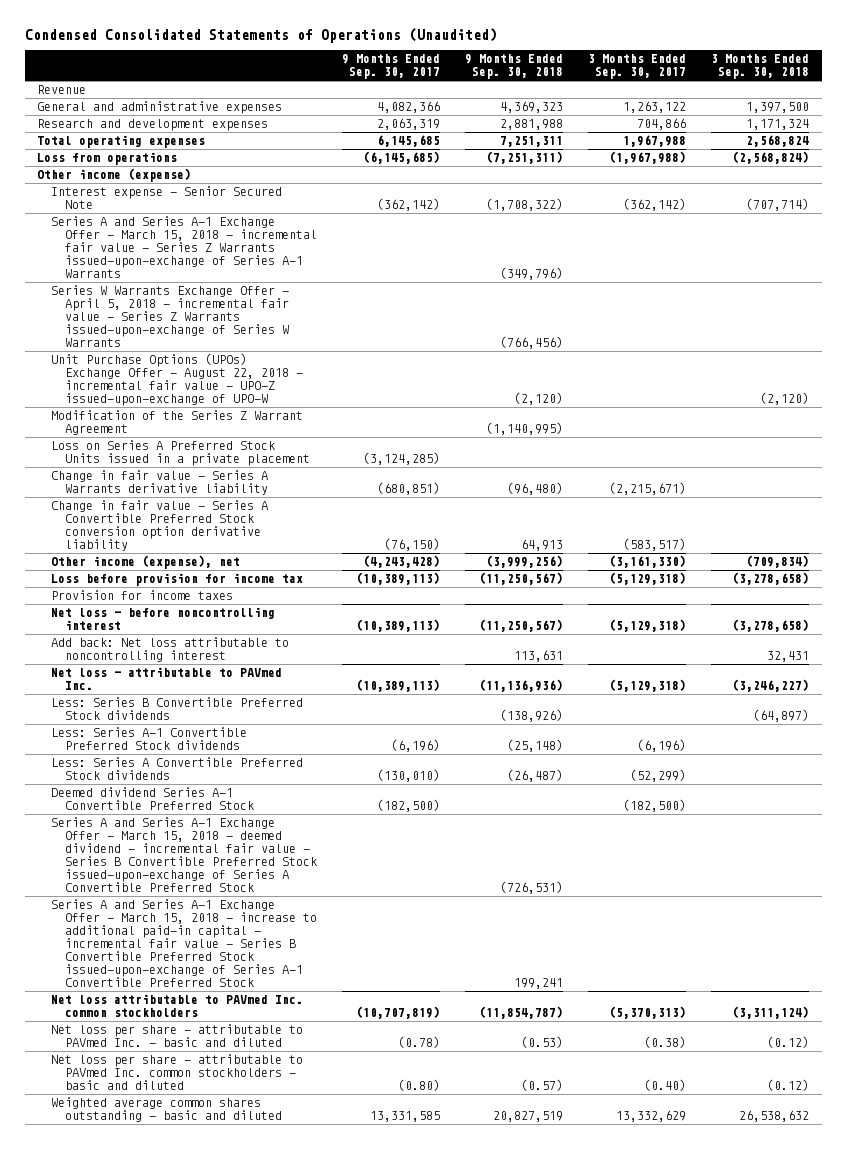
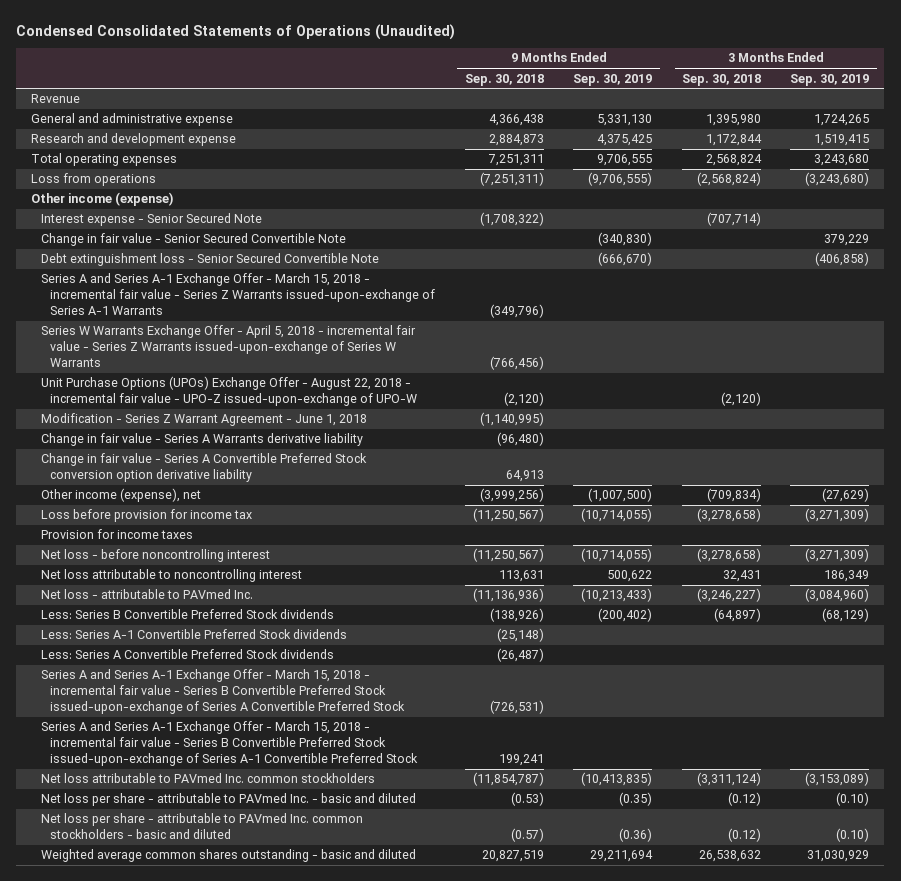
[341,54,440,80] 9 Months Ended Sep. 30, 2017 -> none
[588,54,687,80] 3 Months Ended Sep. 30, 2017 -> none
none -> [573,73,653,86] Sep. 30, 2019
none -> [790,73,870,86] Sep. 30, 2019
[37,101,283,115] General and administrative expenses -> [31,113,234,127] General and administrative expense
[500,101,564,114] 4,369,323 -> [488,114,544,127] 4,366,438
[746,102,810,114] 1,397,500 -> [705,114,761,127] 1,395,980
[37,119,269,132] Research and development expenses -> [31,133,237,147] Research and development expense
[500,119,564,131] 2,881,988 -> [488,134,544,147] 2,884,873
[746,119,810,131] 1,171,324 -> [705,134,762,147] 1,172,844
none -> [40,233,346,247] Change in fair value - Senior Secured Convertible Note
none -> [40,253,379,267] Debt extinguishment loss - Senior Secured Convertible Note
[50,440,310,467] Loss on Series A Preferred Stock Units issued in a private placement -> none
[50,410,303,436] Modification of the Series Z Warrant Agreement -> [40,413,367,427] Modification - Series Z Warrant Agreement - June 1, 2018
[50,637,289,663] Add back: Net loss attributable to noncontrolling interest -> [40,569,302,583] Net loss attributable to noncontrolling interest
[50,787,254,811] Deemed dividend Series A-1 Convertible Preferred Stock -> none
[50,817,317,893] Series A and Series A-1 Exchange Offer - March 15, 2018 - deemed dividend - incremental fair value - Series B Convertible Preferred Stock issued-upon-exchange of Series A Convertible Preferred Stock -> [40,669,406,715] Series A and Series A-1 Exchange Offer - March 15, 2018 - incremental fair value - Series B Convertible Preferred Stock issued-upon-exchange of Series A Convertible Preferred Stock
[50,899,317,988] Series A and Series A-1 Exchange Offer - March 15, 2018 - increase to additional paid-in capital - incremental fair value - Series B Convertible Preferred Stock issued-upon-exchange of Series A-1 Convertible Preferred Stock -> [40,721,419,767] Series A and Series A-1 Exchange Offer - March 15, 2018 - incremental fair value - Series B Convertible Preferred Stock issued-upon-exchange of Series A-1 Convertible Preferred Stock

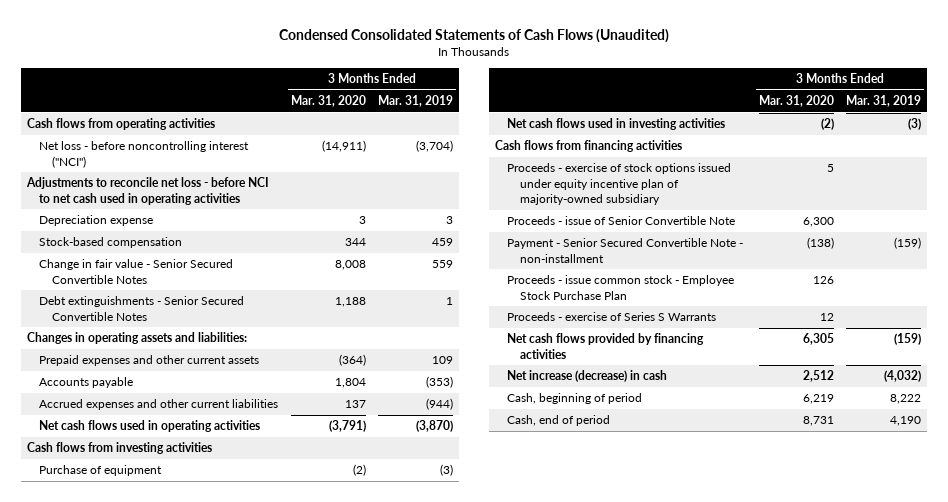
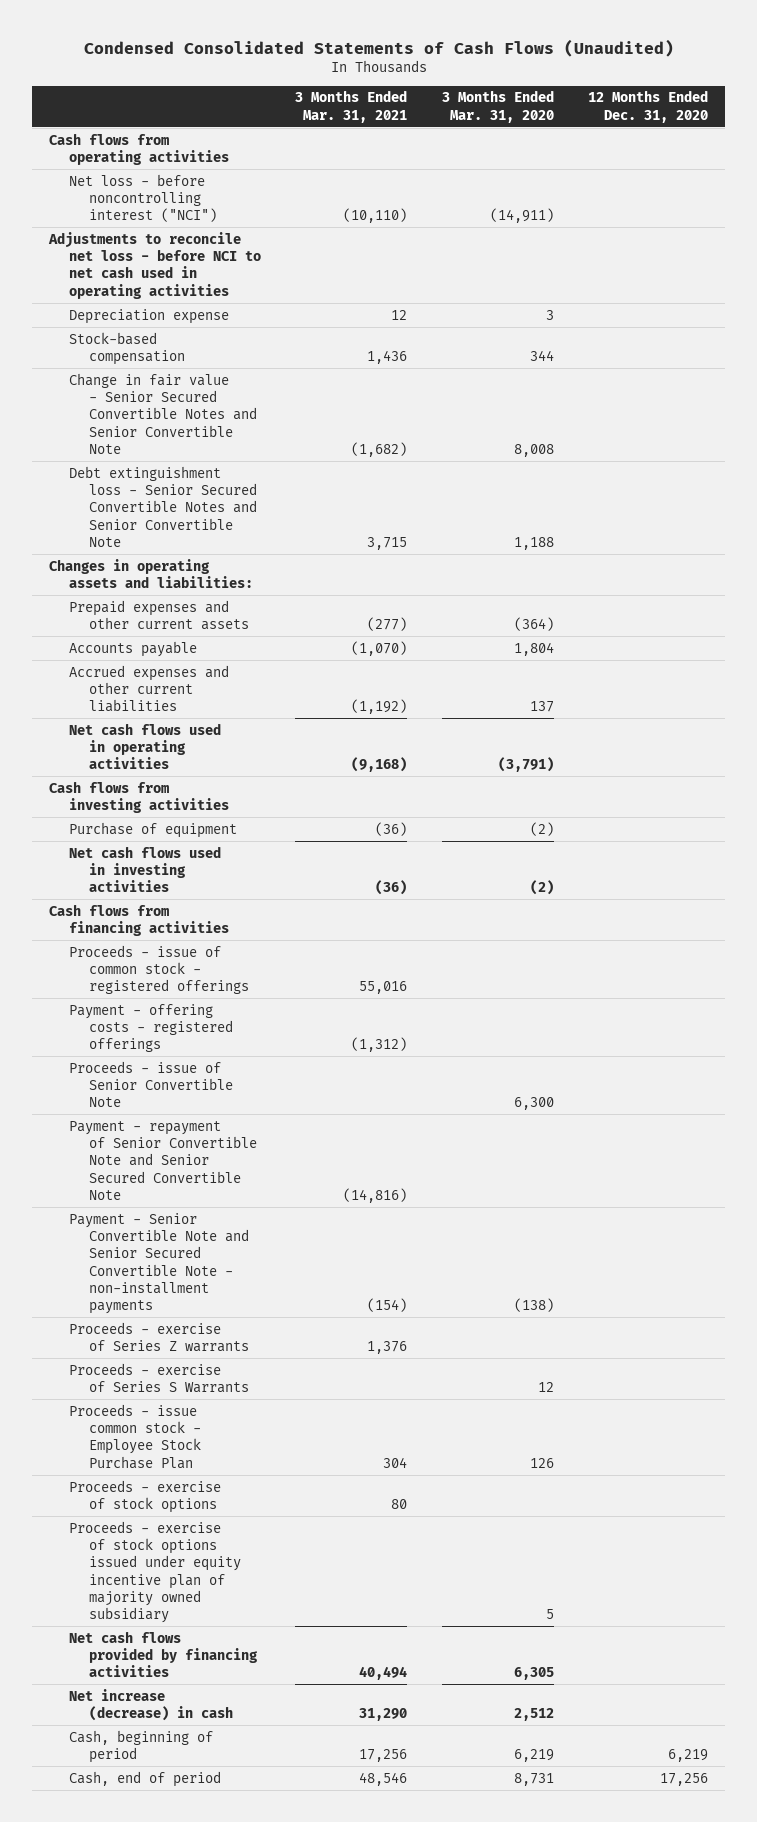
[377,95,453,108] Mar. 31, 2019 -> none
none -> [295,90,408,123] 3 Months Ended Mar. 31, 2021
none -> [587,90,708,123] 12 Months Ended Dec. 31, 2020
[39,259,234,284] Change in fair value - Senior Secured Convertible Notes -> [69,372,257,454] Change in fair value - Senior Secured Convertible Notes and Senior Convertible Note
[39,296,245,321] Debt extinguishments - Senior Secured Convertible Notes -> [69,465,257,547] Debt extinguishment loss - Senior Secured Convertible Notes and Senior Convertible Note
[507,163,732,206] Proceeds - exercise of stock options issued under equity incentive plan of majority-owned subsidiary -> none
none -> [69,944,249,995] Proceeds - issue of common stock - registered offerings
none -> [69,1003,233,1053] Payment - offering costs - registered offerings
none -> [69,1120,257,1200] Payment - repayment of Senior Convertible Note and Senior Secured Convertible Note
[507,238,744,263] Payment - Senior Secured Convertible Note - non-installment -> [69,1212,249,1315] Payment - Senior Convertible Note and Senior Secured Convertible Note - non-installment payments
none -> [69,1321,249,1352] Proceeds - exercise of Series Z warrants
[507,275,735,300] Proceeds - issue common stock - Employee Stock Purchase Plan -> [69,1403,201,1469] Proceeds - issue common stock - Employee Stock Purchase Plan
none -> [69,1479,222,1513] Proceeds - exercise of stock options
none -> [69,1520,241,1624] Proceeds - exercise of stock options issued under equity incentive plan of majority owned subsidiary

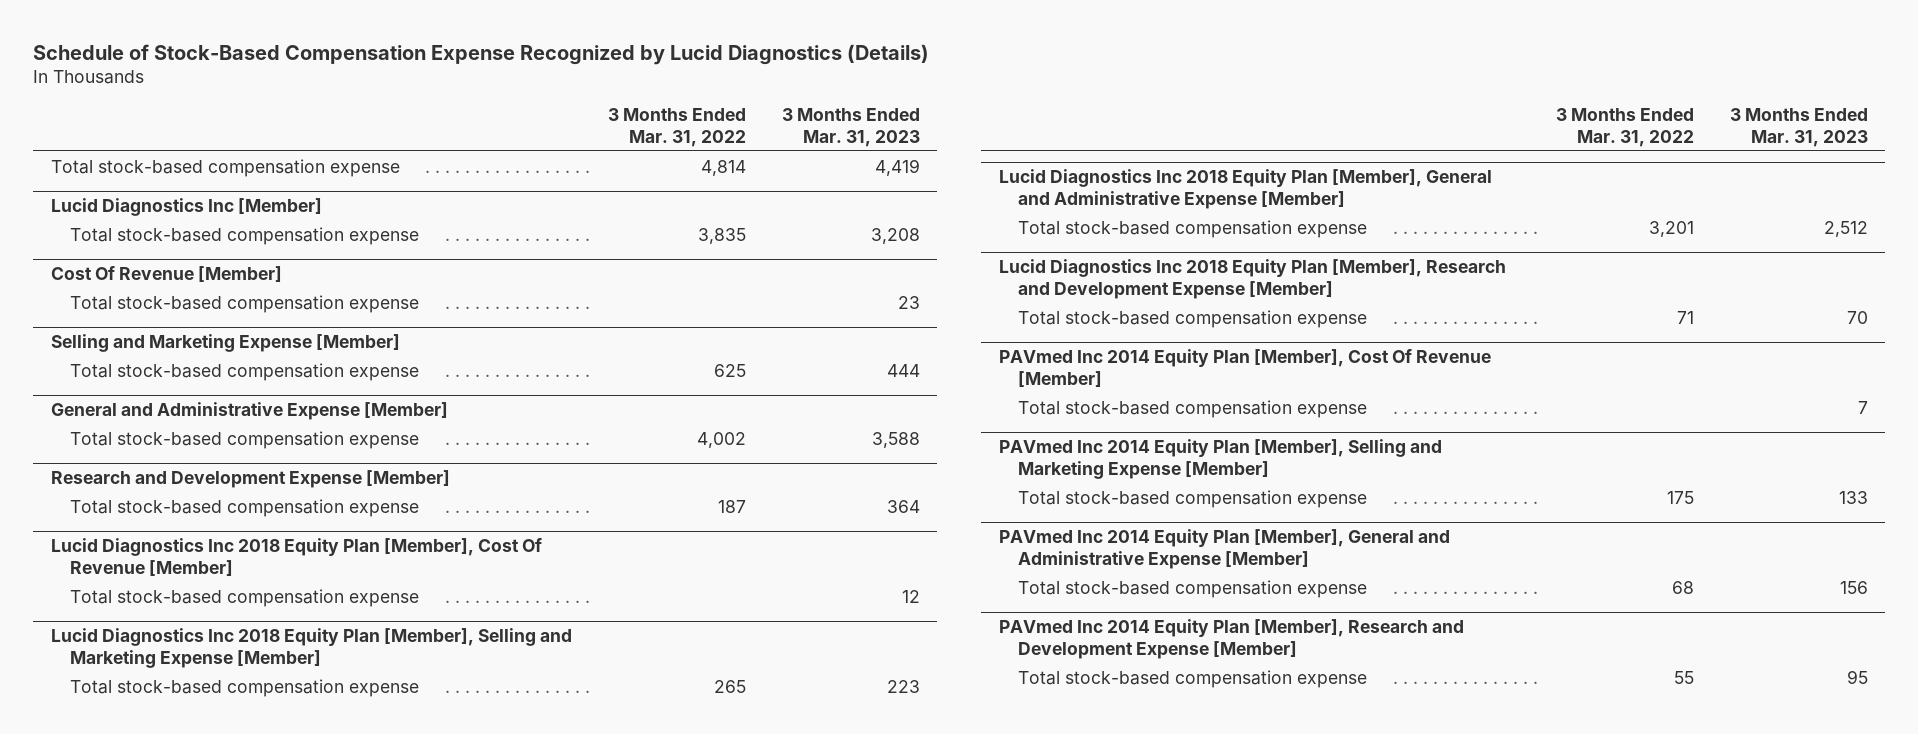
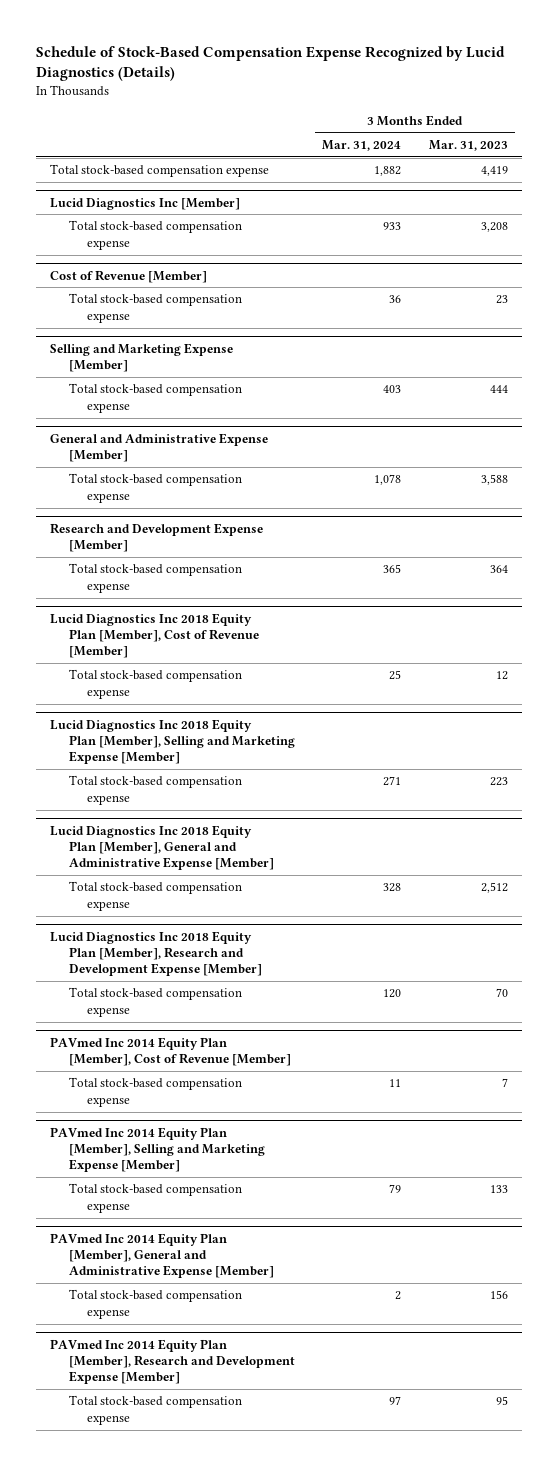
[607,108,746,147] 3 Months Ended Mar. 31, 2022 -> none
none -> [322,140,402,152] Mar. 31, 2024
[50,266,282,283] Cost Of Revenue [Member] -> [50,269,208,283] Cost of Revenue [Member]
[50,538,542,576] Lucid Diagnostics Inc 2018 Equity Plan [Member], Cost Of Revenue [Member] -> [50,612,259,659] Lucid Diagnostics Inc 2018 Equity Plan [Member], Cost of Revenue [Member]
[998,349,1491,387] PAVmed Inc 2014 Equity Plan [Member], Cost Of Revenue [Member] -> [50,1036,291,1066] PAVmed Inc 2014 Equity Plan [Member], Cost of Revenue [Member]

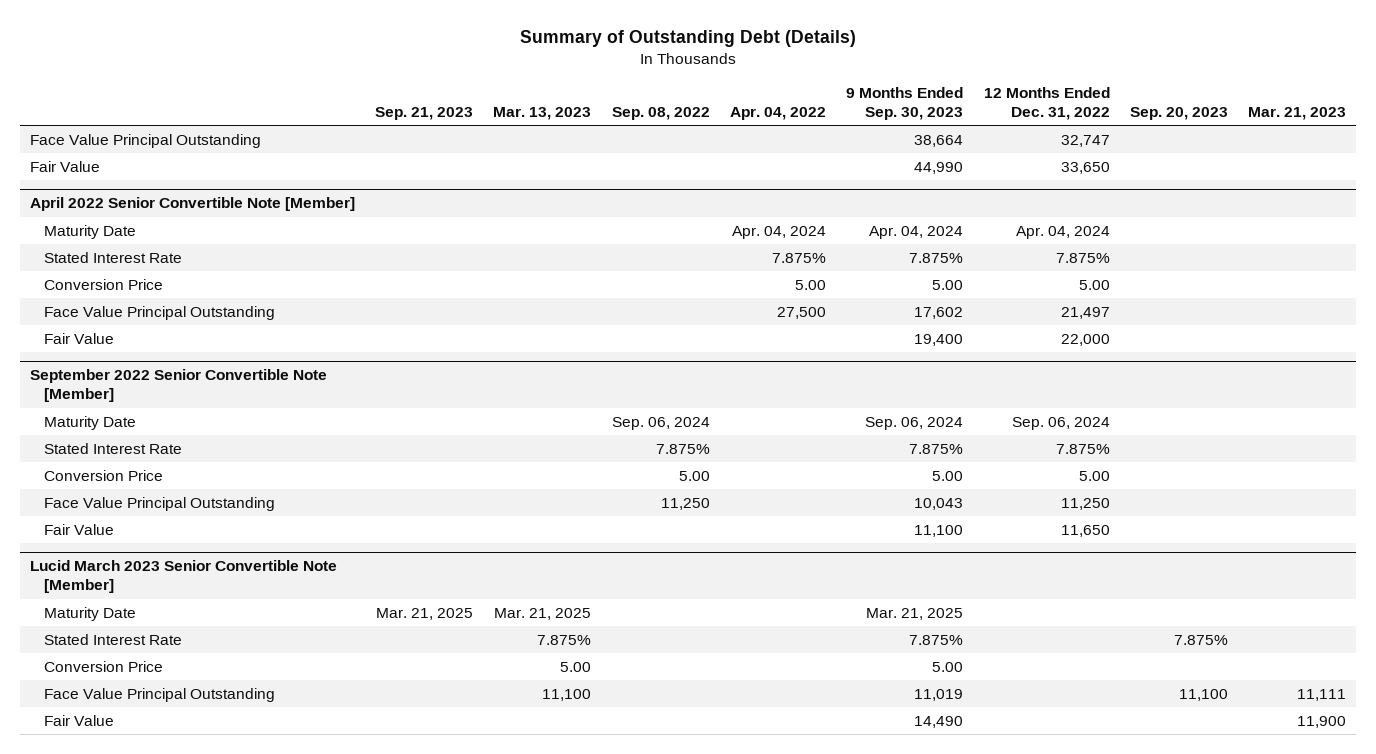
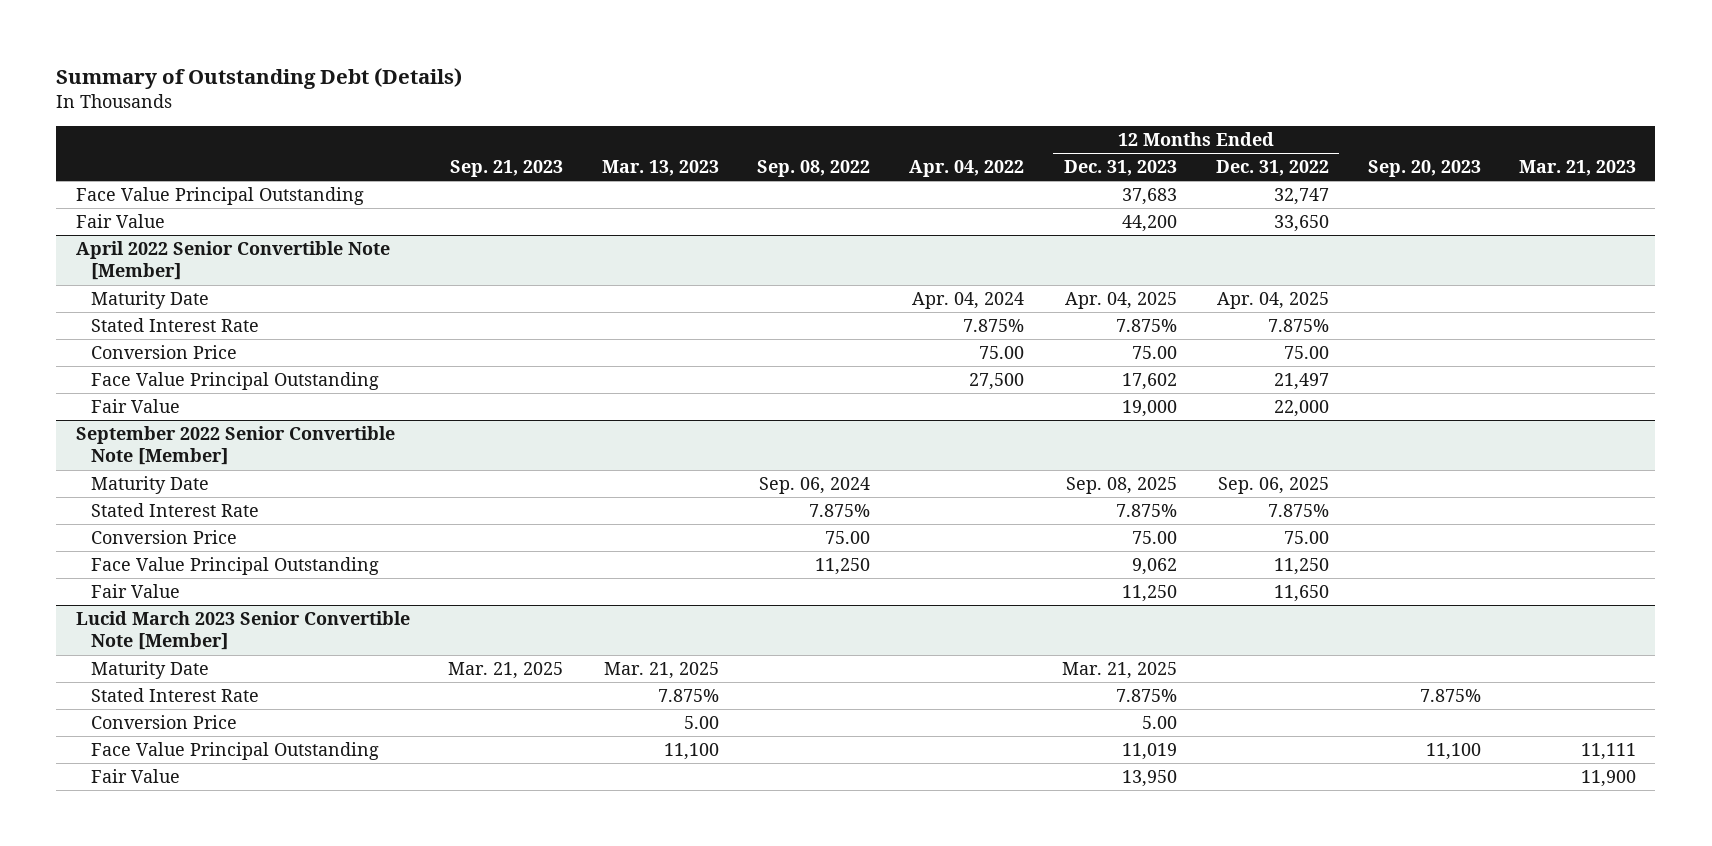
[846,87,964,120] 9 Months Ended Sep. 30, 2023 -> none
none -> [1064,159,1178,176] Dec. 31, 2023
[1015,226,1110,240] Apr. 04, 2024 -> [1216,291,1329,309] Apr. 04, 2025
[794,280,826,291] 5.00 -> [978,345,1024,359] 75.00
[1078,280,1110,291] 5.00 -> [1283,345,1329,359] 75.00
[1011,417,1110,431] Sep. 06, 2024 -> [1217,476,1329,494] Sep. 06, 2025
[678,471,710,482] 5.00 -> [825,530,871,544] 75.00
[1078,471,1110,482] 5.00 -> [1283,530,1329,544] 75.00

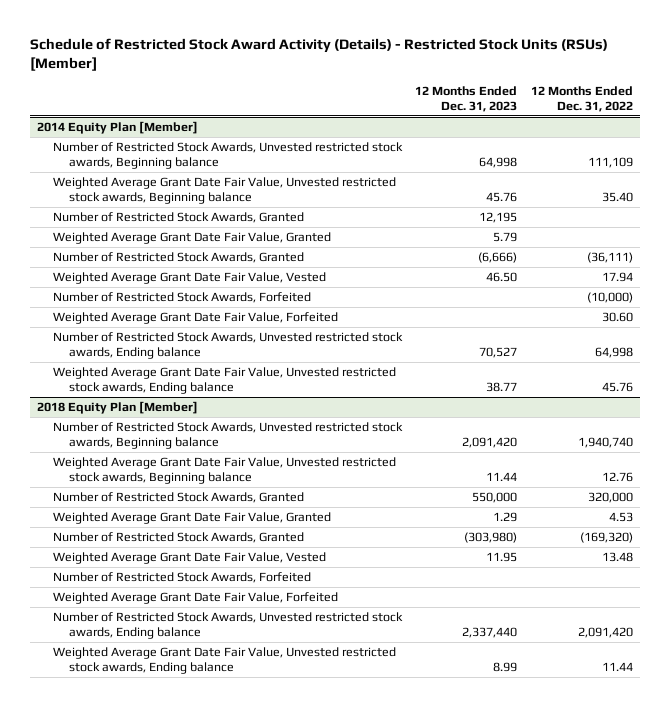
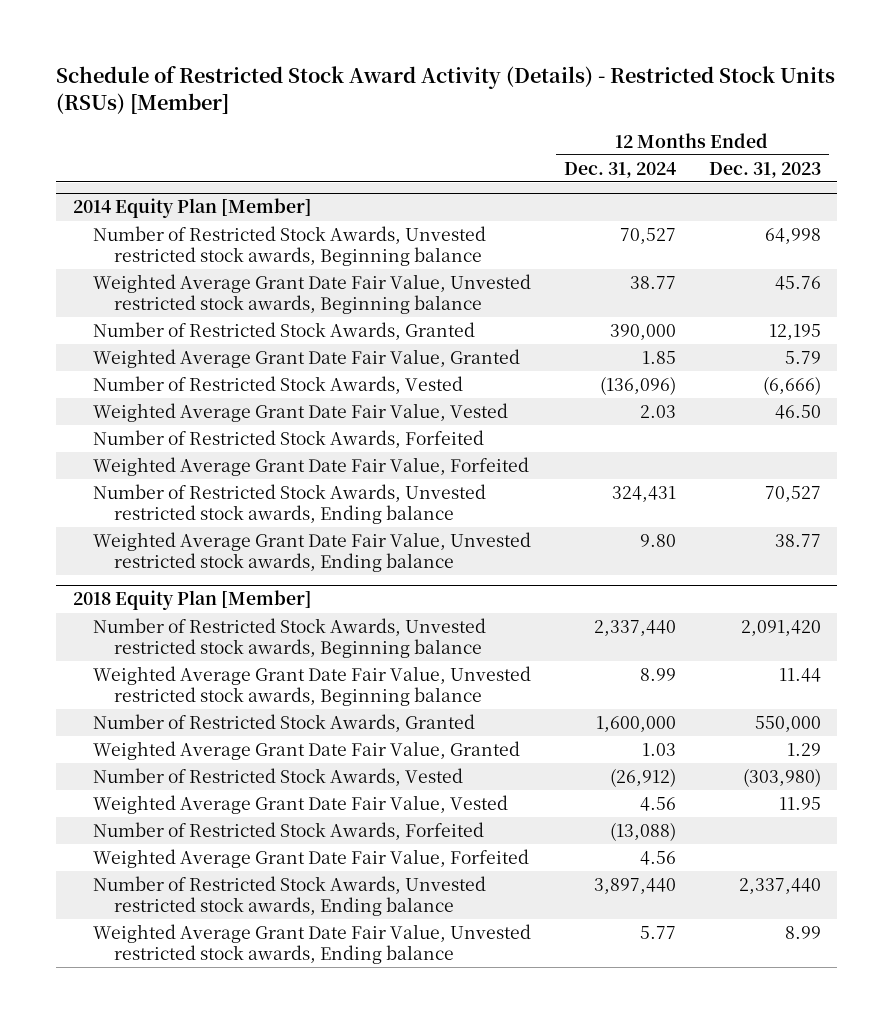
[531,85,634,113] 12 Months Ended Dec. 31, 2022 -> none
none -> [564,161,677,178] Dec. 31, 2024
[52,251,304,263] Number of Restricted Stock Awards, Granted -> [93,375,464,394] Number of Restricted Stock Awards, Vested
[52,531,304,543] Number of Restricted Stock Awards, Granted -> [93,767,464,786] Number of Restricted Stock Awards, Vested

